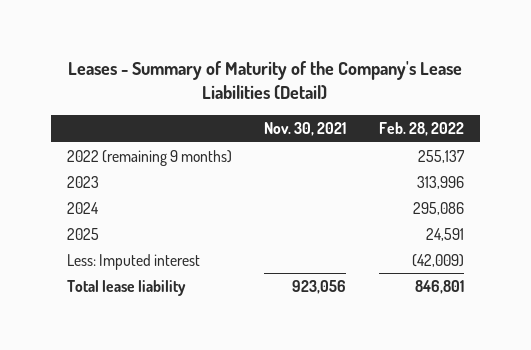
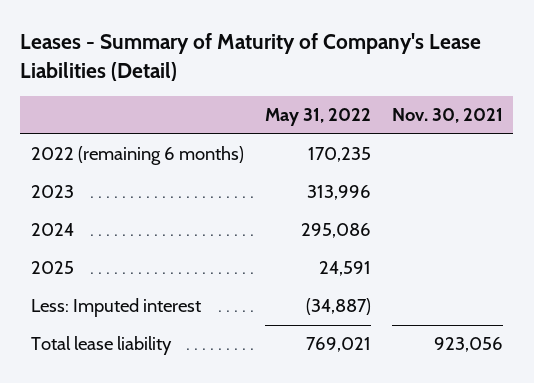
[68,61,463,101] Leases - Summary of Maturity of the Company's Lease Liabilities (Detail) -> [20,33,482,81] Leases - Summary of Maturity of Company's Lease Liabilities (Detail)
[378,122,464,137] Feb. 28, 2022 -> none
none -> [264,108,371,127] May 31, 2022
[66,149,232,166] 2022 (remaining 9 months) -> [30,146,244,166] 2022 (remaining 6 months)

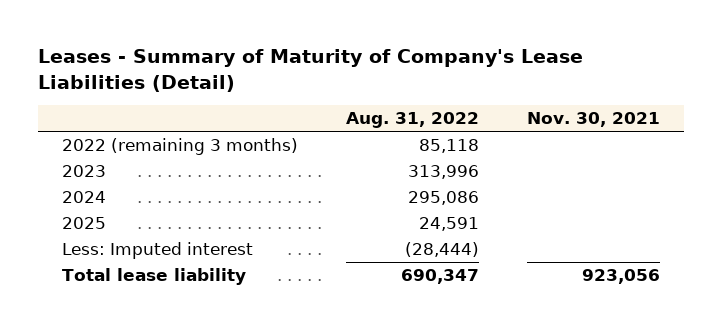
[264,108,371,127] May 31, 2022 -> none
none -> [345,112,479,129] Aug. 31, 2022
[30,146,244,166] 2022 (remaining 6 months) -> [61,138,298,156] 2022 (remaining 3 months)

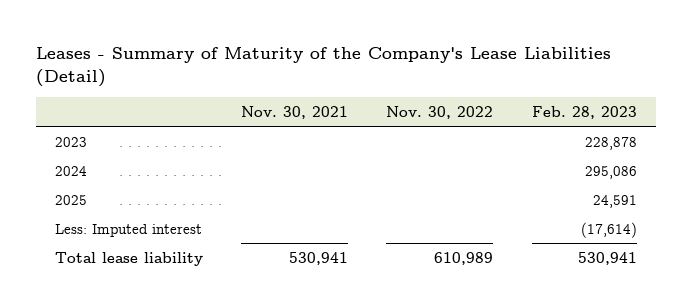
[37,49,583,92] Leases - Summary of Maturity of Company's Lease Liabilities (Detail) -> [36,47,612,88] Leases - Summary of Maturity of the Company's Lease Liabilities (Detail)
[345,112,479,129] Aug. 31, 2022 -> none
none -> [386,105,494,119] Nov. 30, 2022
none -> [531,105,637,119] Feb. 28, 2023
[61,138,298,156] 2022 (remaining 3 months) -> none
[581,269,660,285] 923,056 -> [289,251,349,265] 530,941

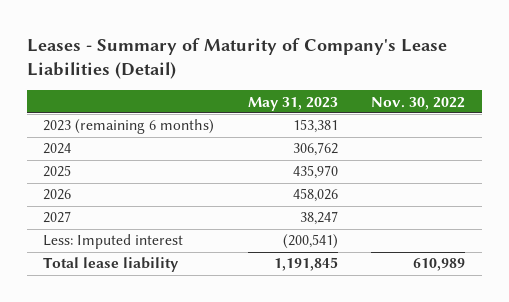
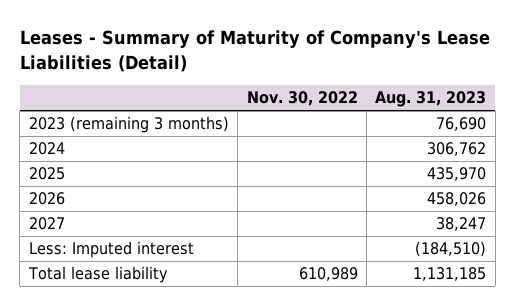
[247,96,338,111] May 31, 2023 -> none
none -> [375,91,487,108] Aug. 31, 2023
[43,119,215,135] 2023 (remaining 6 months) -> [28,116,229,134] 2023 (remaining 3 months)

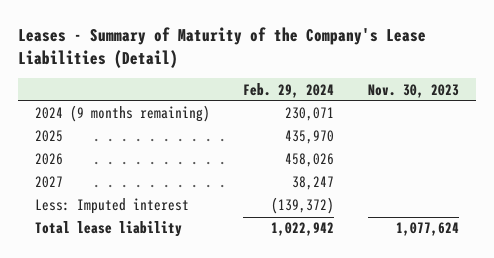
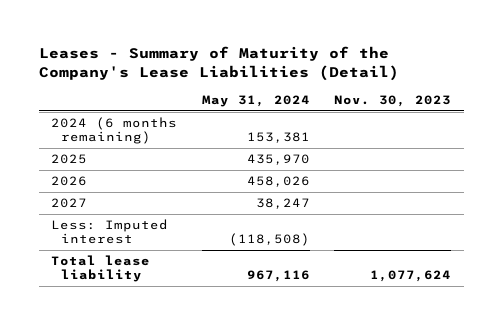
[243,82,335,98] Feb. 29, 2024 -> none
none -> [201,95,310,108] May 31, 2024
[34,105,210,123] 2024 (9 months remaining) -> [51,117,178,145] 2024 (6 months remaining)

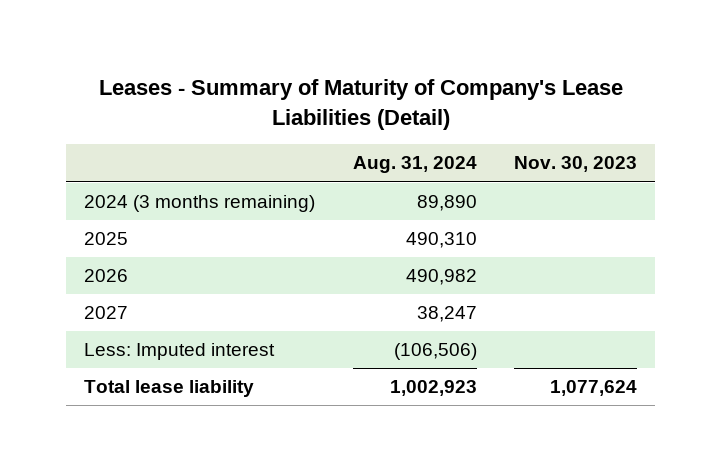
[39,45,400,81] Leases - Summary of Maturity of the Company's Lease Liabilities (Detail) -> [98,79,623,131] Leases - Summary of Maturity of Company's Lease Liabilities (Detail)
[201,95,310,108] May 31, 2024 -> none
none -> [352,156,477,174] Aug. 31, 2024
[51,117,178,145] 2024 (6 months remaining) -> [84,195,316,213] 2024 (3 months remaining)

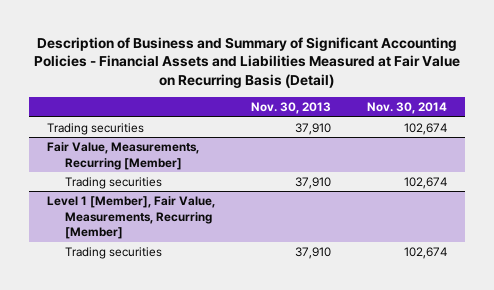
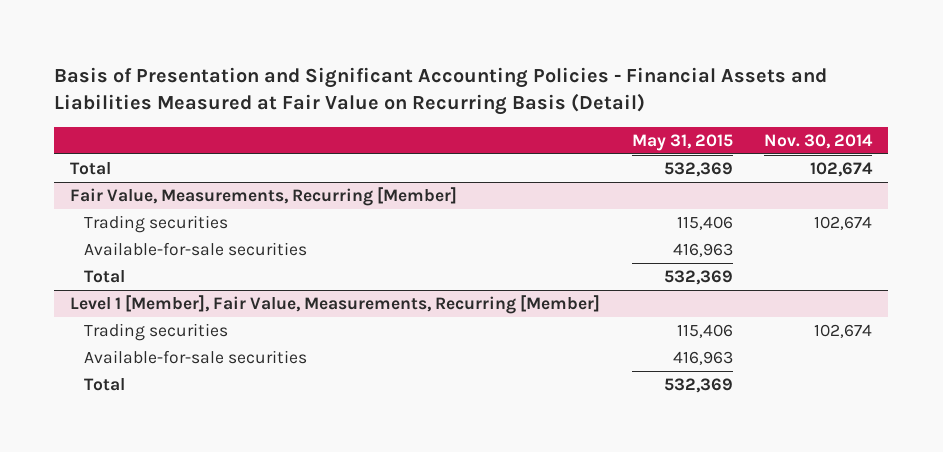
[34,36,461,89] Description of Business and Summary of Significant Accounting Policies - Financial Assets and Liabilities Measured at Fair Value on Recurring Basis (Detail) -> [54,66,828,115] Basis of Presentation and Significant Accounting Policies - Financial Assets and Liabilities Measured at Fair Value on Recurring Basis (Detail)
[251,102,332,115] Nov. 30, 2013 -> none
none -> [631,133,733,151] May 31, 2015
[46,122,144,135] Trading securities -> [70,162,112,176] Total
none -> [83,242,307,257] Available-for-sale securities
none -> [83,270,125,284] Total
none -> [83,350,307,365] Available-for-sale securities
none -> [83,378,125,392] Total

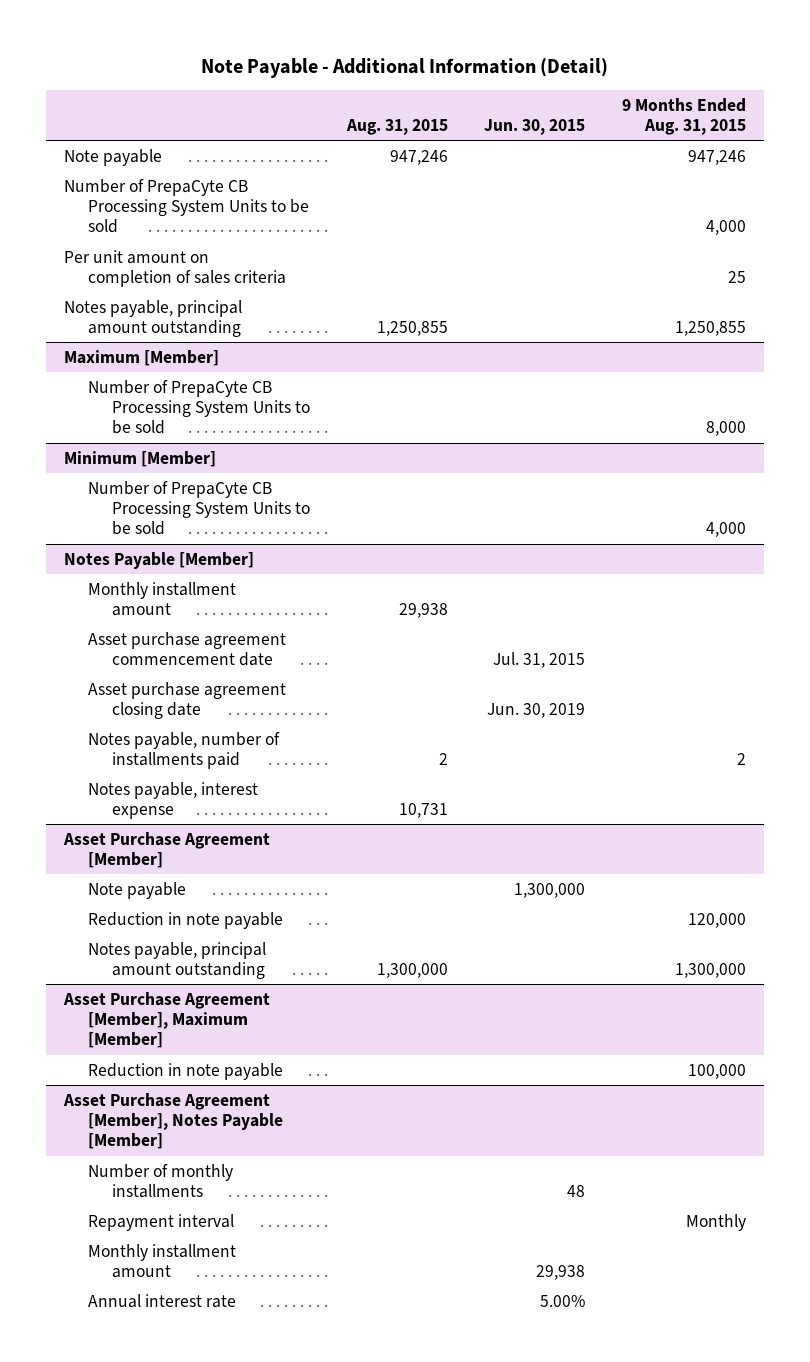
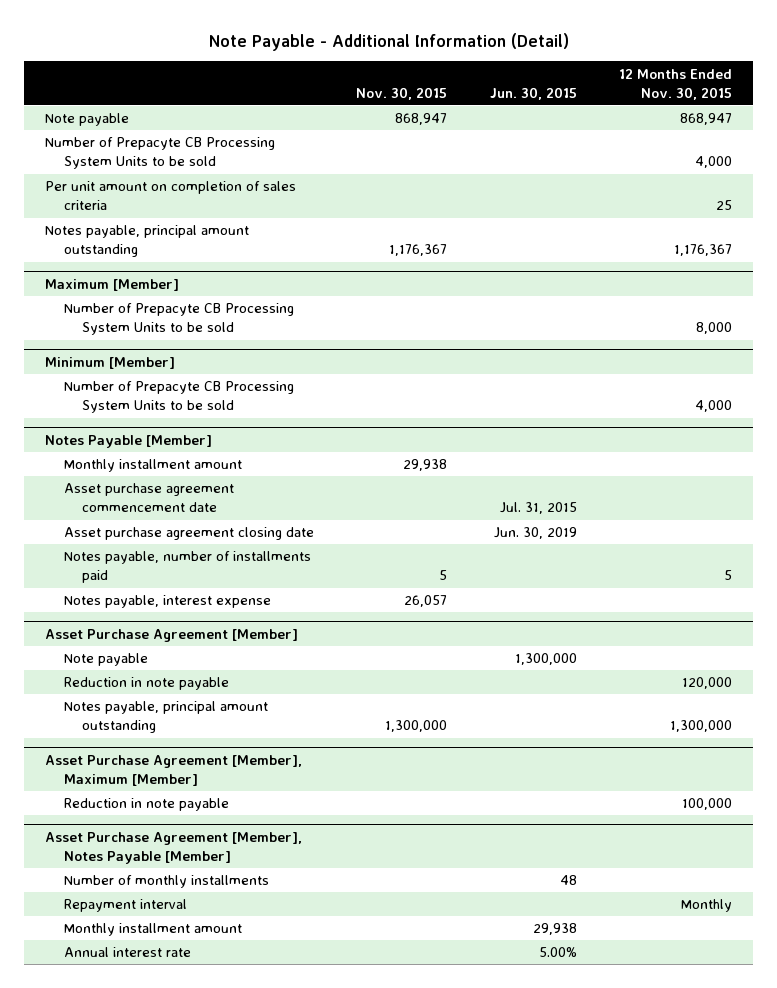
[345,119,448,136] Aug. 31, 2015 -> none
[621,97,746,136] 9 Months Ended Aug. 31, 2015 -> none
none -> [356,86,448,100] Nov. 30, 2015
none -> [618,68,732,100] 12 Months Ended Nov. 30, 2015
[64,178,310,234] Number of PrepaCyte CB Processing System Units to be sold -> [45,137,276,170] Number of Prepacyte CB Processing System Units to be sold
[88,379,310,435] Number of PrepaCyte CB Processing System Units to be sold -> [63,303,294,336] Number of Prepacyte CB Processing System Units to be sold
[88,480,310,536] Number of PrepaCyte CB Processing System Units to be sold -> [63,381,294,414] Number of Prepacyte CB Processing System Units to be sold

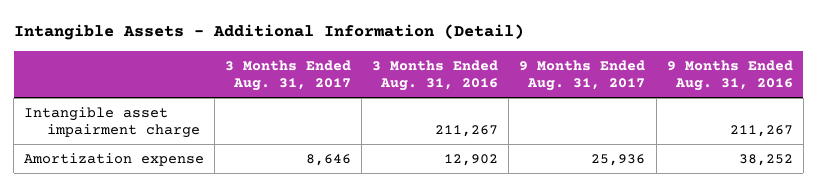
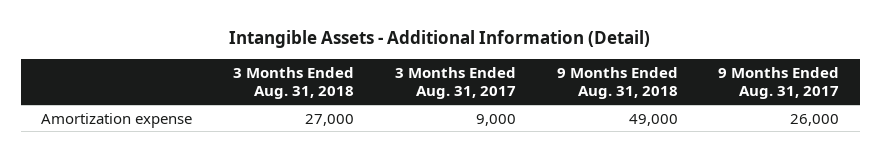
[372,59,499,92] 3 Months Ended Aug. 31, 2016 -> none
[666,59,793,92] 9 Months Ended Aug. 31, 2016 -> none
none -> [233,66,355,100] 3 Months Ended Aug. 31, 2018
none -> [556,66,678,100] 9 Months Ended Aug. 31, 2018
[24,106,201,139] Intangible asset impairment charge -> none
[306,153,352,166] 8,646 -> [475,113,516,126] 9,000
[591,153,646,166] 25,936 -> [790,113,840,126] 26,000

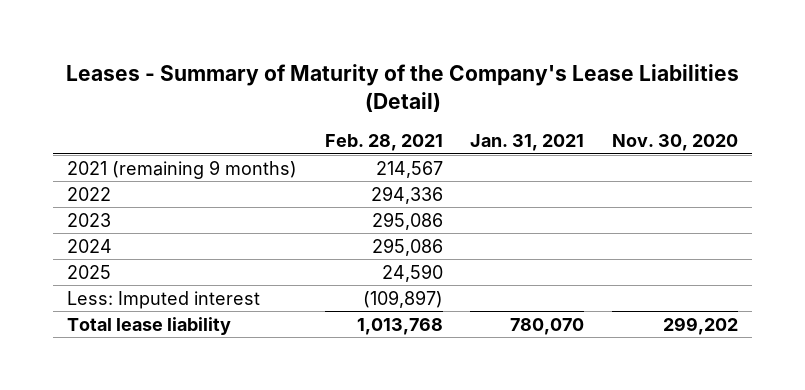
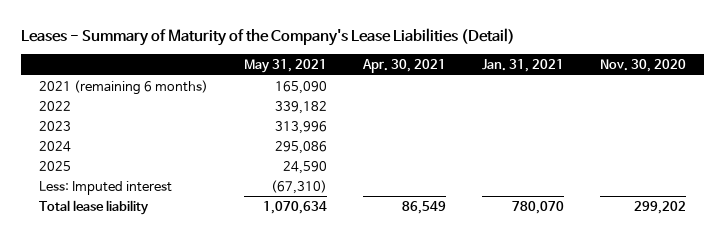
[324,134,443,152] Feb. 28, 2021 -> none
none -> [244,59,328,74] May 31, 2021
none -> [362,59,447,74] Apr. 30, 2021
[66,159,297,179] 2021 (remaining 9 months) -> [39,79,209,95] 2021 (remaining 6 months)

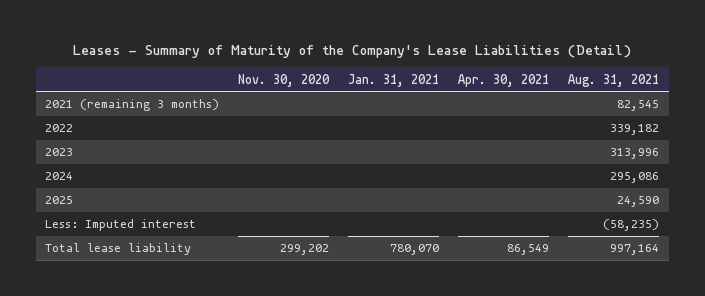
[244,59,328,74] May 31, 2021 -> none
none -> [568,73,660,87] Aug. 31, 2021
[39,79,209,95] 2021 (remaining 6 months) -> [45,99,220,112] 2021 (remaining 3 months)

